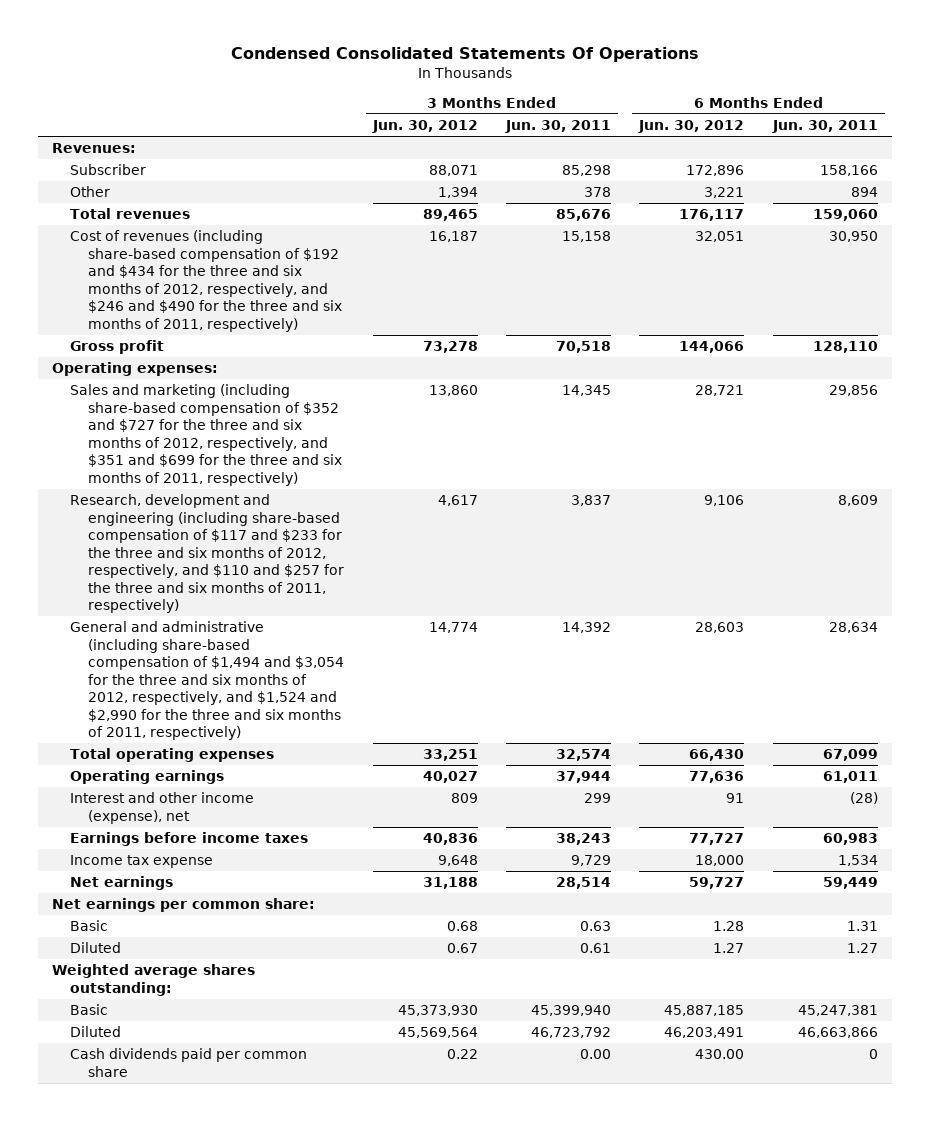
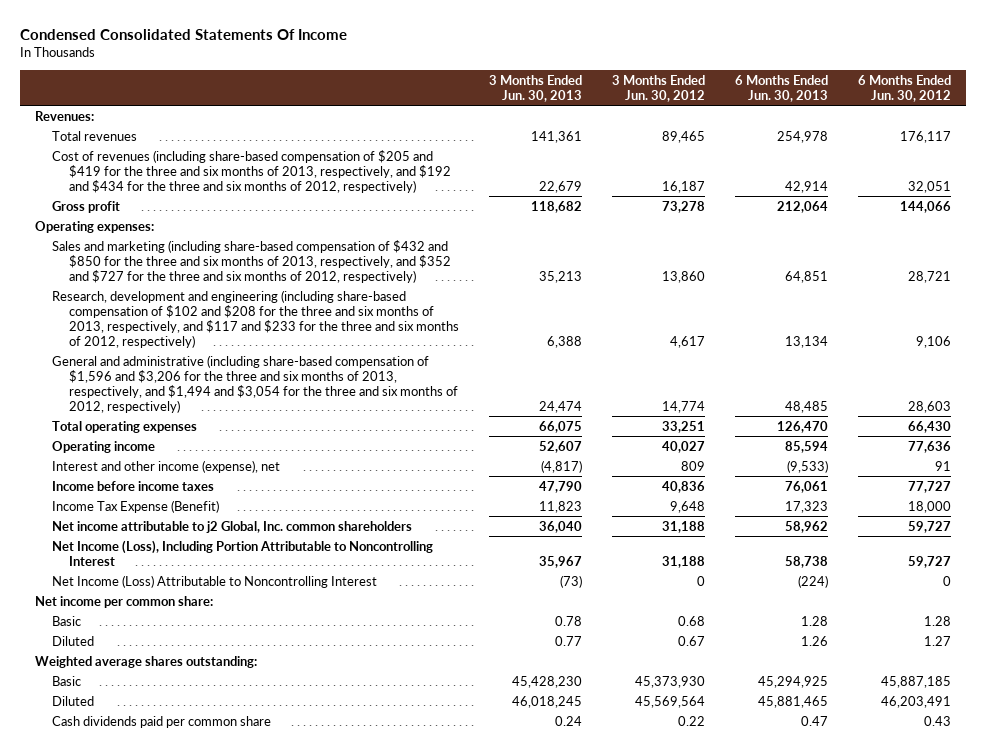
[230,47,699,63] Condensed Consolidated Statements Of Operations -> [20,29,348,41] Condensed Consolidated Statements Of Income
[505,120,612,134] Jun. 30, 2011 -> none
[771,120,878,134] Jun. 30, 2011 -> none
none -> [489,74,583,102] 3 Months Ended Jun. 30, 2013
none -> [734,74,828,102] 6 Months Ended Jun. 30, 2013
[70,164,147,176] Subscriber -> none
[70,186,111,198] Other -> none
[70,230,343,332] Cost of revenues (including share-based compensation of $192 and $434 for the three and six months of 2012, respectively, and $246 and $490 for the three and six months of 2011, respectively) -> [52,149,452,193] Cost of revenues (including share-based compensation of $205 and $419 for the three and six months of 2013, respectively, and $192 and $434 for the three and six months of 2012, respectively)
[70,384,343,486] Sales and marketing (including share-based compensation of $352 and $727 for the three and six months of 2012, respectively, and $351 and $699 for the three and six months of 2011, respectively) -> [52,239,452,283] Sales and marketing (including share-based compensation of $432 and $850 for the three and six months of 2013, respectively, and $352 and $727 for the three and six months of 2012, respectively)
[70,494,345,614] Research, development and engineering (including share-based compensation of $117 and $233 for the three and six months of 2012, respectively, and $110 and $257 for the three and six months of 2011, respectively) -> [52,289,460,348] Research, development and engineering (including share-based compensation of $102 and $208 for the three and six months of 2013, respectively, and $117 and $233 for the three and six months of 2012, respectively)
[70,621,345,741] General and administrative (including share-based compensation of $1,494 and $3,054 for the three and six months of 2012, respectively, and $1,524 and $2,990 for the three and six months of 2011, respectively) -> [52,354,459,413] General and administrative (including share-based compensation of $1,596 and $3,206 for the three and six months of 2013, respectively, and $1,494 and $3,054 for the three and six months of 2012, respectively)
[70,770,225,785] Operating earnings -> [52,440,156,453] Operating income
[70,832,309,847] Earnings before income taxes -> [52,480,215,491] Income before income taxes
[70,855,214,869] Income tax expense -> [52,499,220,513] Income Tax Expense (Benefit)
[70,876,174,891] Net earnings -> [52,520,413,533] Net income attributable to j2 Global, Inc. common shareholders
none -> [52,539,434,566] Net Income (Loss), Including Portion Attributable to Noncontrolling Interest
none -> [52,574,378,588] Net Income (Loss) Attributable to Noncontrolling Interest
[52,898,316,913] Net earnings per common share: -> [35,595,214,608] Net income per common share:
[695,1049,745,1060] 430.00 -> [923,715,951,726] 0.43

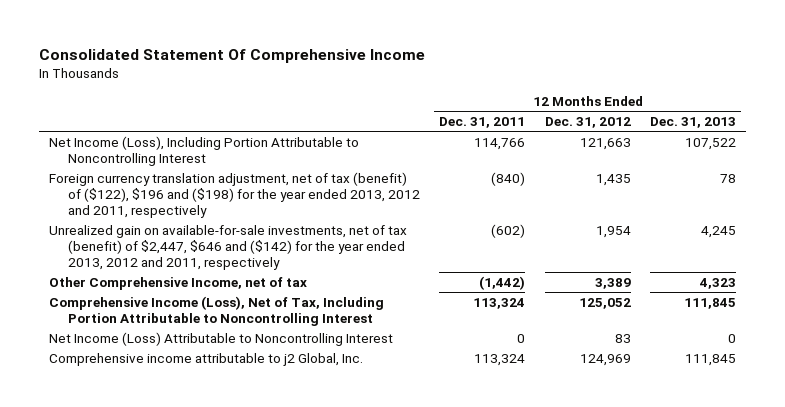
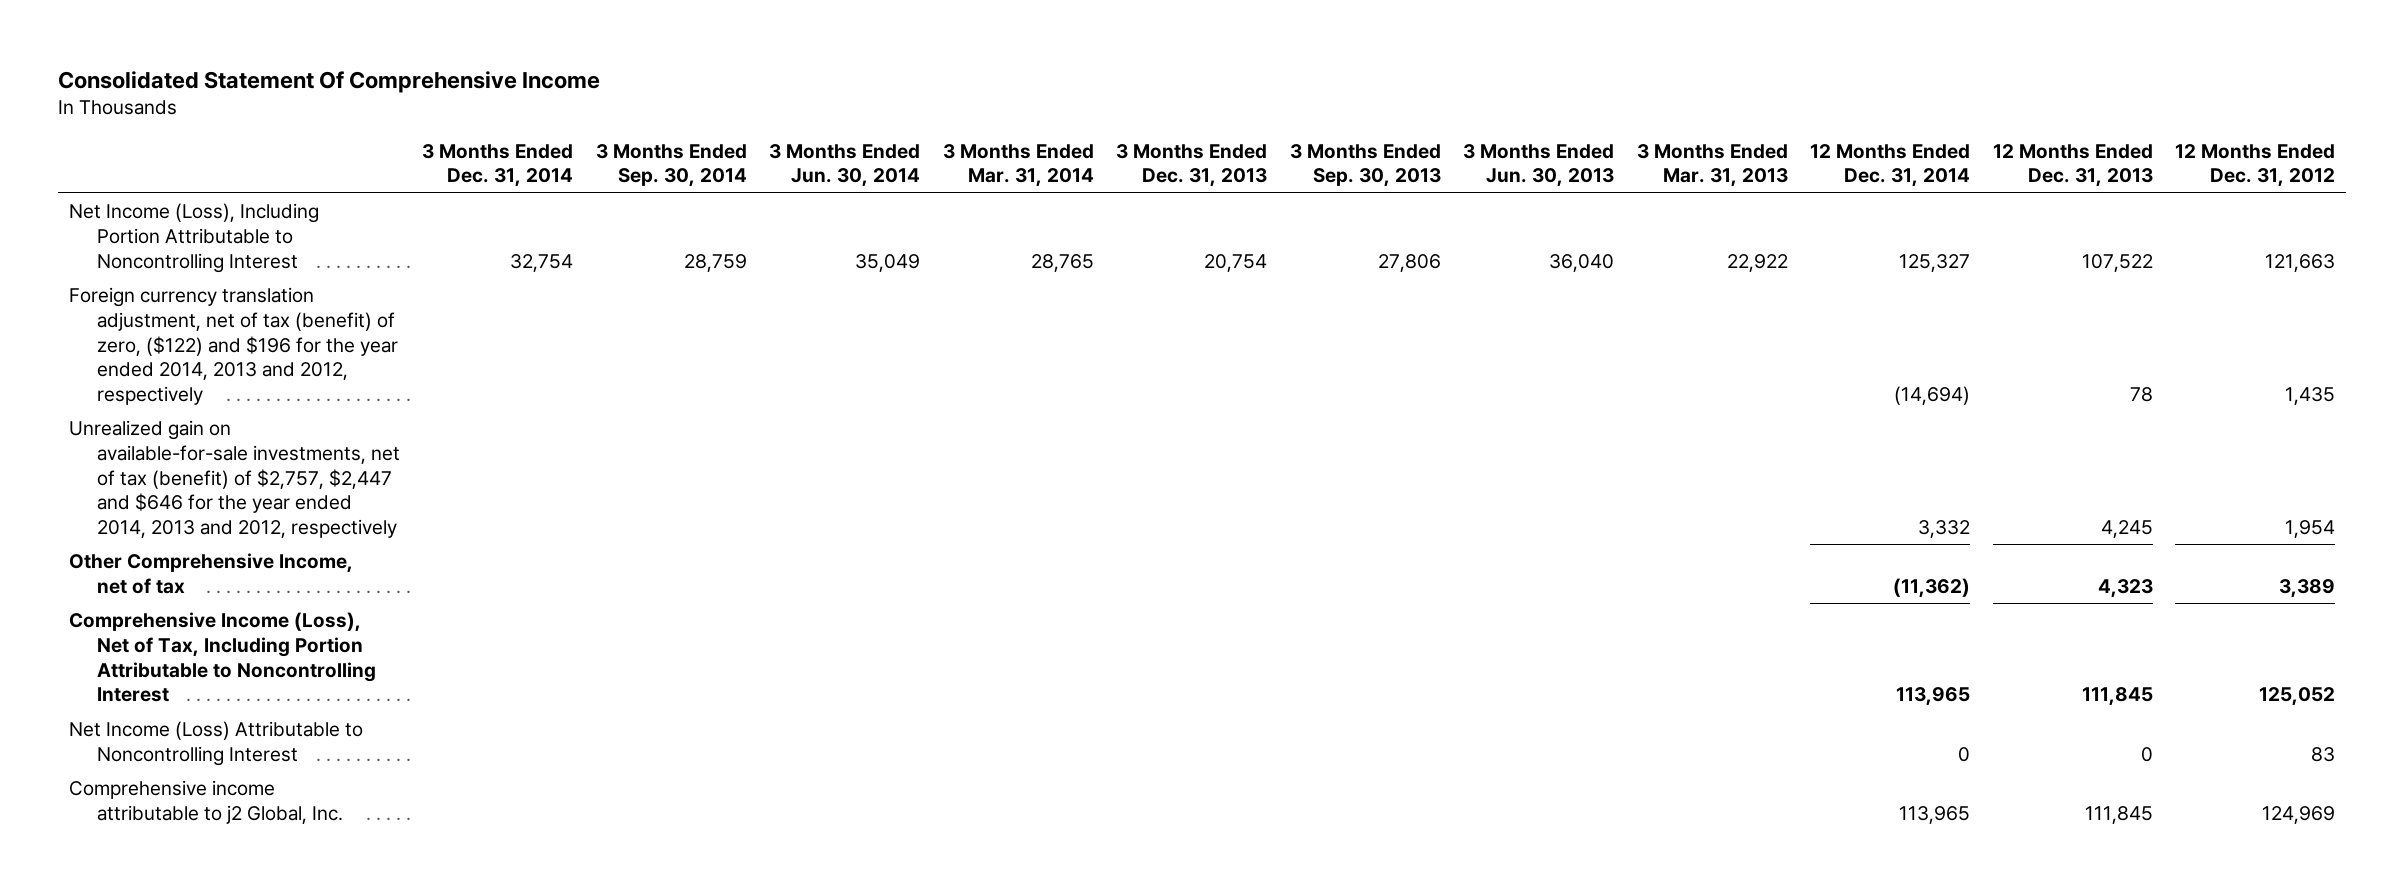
[439,117,526,129] Dec. 31, 2011 -> none
none -> [422,143,574,188] 3 Months Ended Dec. 31, 2014
none -> [595,143,747,188] 3 Months Ended Sep. 30, 2014
none -> [769,143,921,188] 3 Months Ended Jun. 30, 2014
none -> [942,143,1094,188] 3 Months Ended Mar. 31, 2014
none -> [1116,143,1268,188] 3 Months Ended Dec. 31, 2013
none -> [1289,143,1441,188] 3 Months Ended Sep. 30, 2013
none -> [1463,143,1615,188] 3 Months Ended Jun. 30, 2013
none -> [1636,143,1788,188] 3 Months Ended Mar. 31, 2013
none -> [1810,143,1971,188] 12 Months Ended Dec. 31, 2014
[48,171,420,218] Foreign currency translation adjustment, net of tax (benefit) of ($122), $196 and ($198) for the year ended 2013, 2012 and 2011, respectively -> [69,287,398,406] Foreign currency translation adjustment, net of tax (benefit) of zero, ($122) and $196 for the year ended 2014, 2013 and 2012, respectively
[48,224,407,270] Unrealized gain on available-for-sale investments, net of tax (benefit) of $2,447, $646 and ($142) for the year ended 2013, 2012 and 2011, respectively -> [69,420,400,539] Unrealized gain on available-for-sale investments, net of tax (benefit) of $2,757, $2,447 and $646 for the year ended 2014, 2013 and 2012, respectively

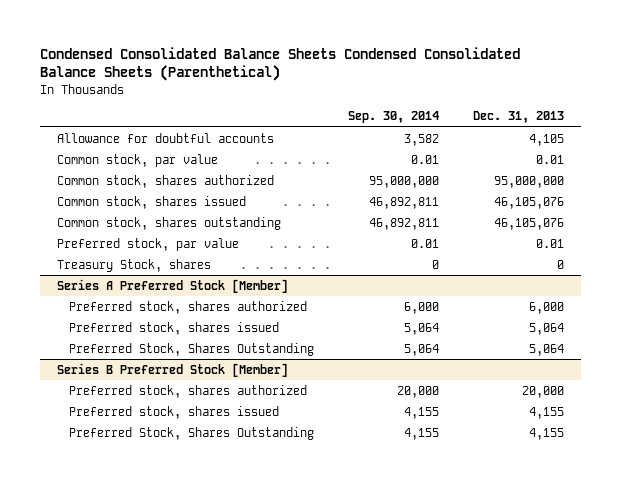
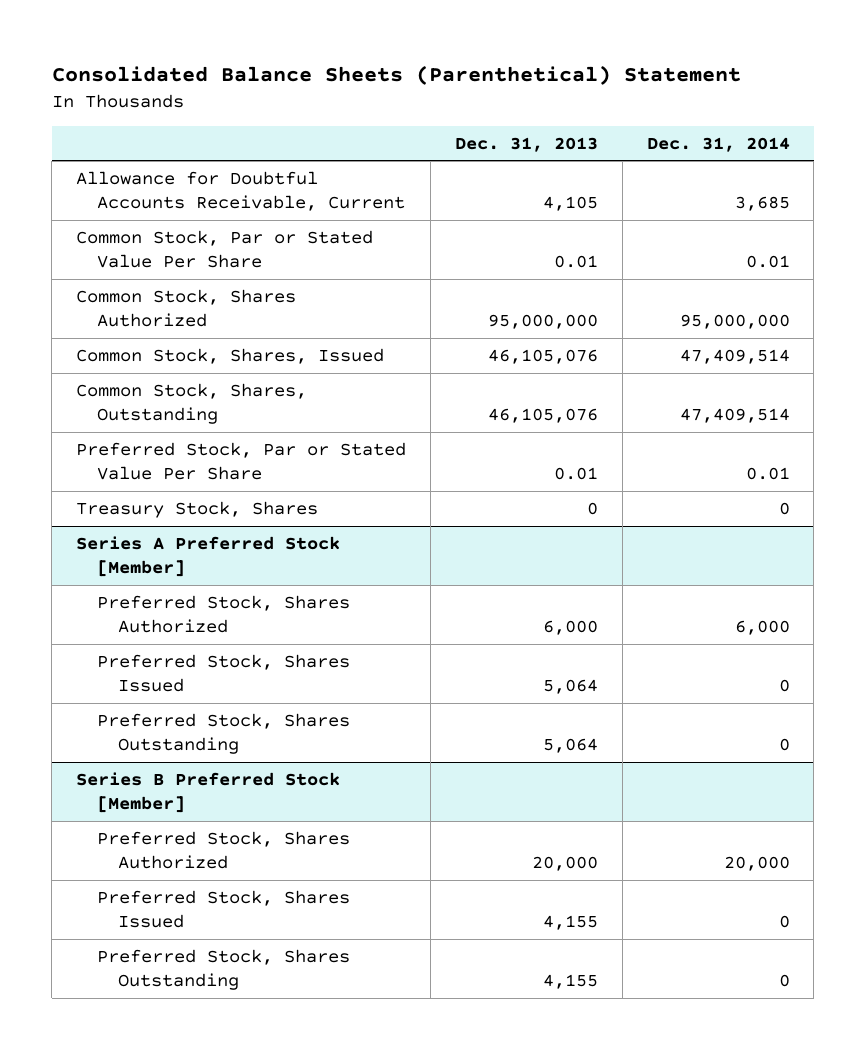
[39,46,520,82] Condensed Consolidated Balance Sheets Condensed Consolidated Balance Sheets (Parenthetical) -> [51,65,741,86] Consolidated Balance Sheets (Parenthetical) Statement
[348,111,440,124] Sep. 30, 2014 -> none
none -> [646,136,790,152] Dec. 31, 2014
[56,132,274,143] Allowance for doubtful accounts -> [76,170,406,211] Allowance for Doubtful Accounts Receivable, Current
[56,153,218,167] Common stock, par value -> [76,229,374,268] Common Stock, Par or Stated Value Per Share
[56,174,274,188] Common stock, shares authorized -> [76,288,297,327] Common Stock, Shares Authorized
[56,195,246,209] Common stock, shares issued -> [76,347,385,364] Common Stock, Shares, Issued
[56,216,281,230] Common stock, shares outstanding -> [76,382,308,424] Common Stock, Shares, Outstanding
[56,237,239,251] Preferred stock, par value -> [76,441,407,480] Preferred Stock, Par or Stated Value Per Share
[56,258,211,272] Treasury Stock, shares -> [76,500,319,518] Treasury Stock, Shares
[68,300,307,314] Preferred stock, shares authorized -> [97,594,351,633] Preferred Stock, Shares Authorized
[68,321,279,335] Preferred stock, shares issued -> [97,653,351,692] Preferred Stock, Shares Issued
[68,384,307,398] Preferred stock, shares authorized -> [97,830,351,869] Preferred Stock, Shares Authorized
[68,405,279,419] Preferred stock, shares issued -> [97,889,351,928] Preferred Stock, Shares Issued

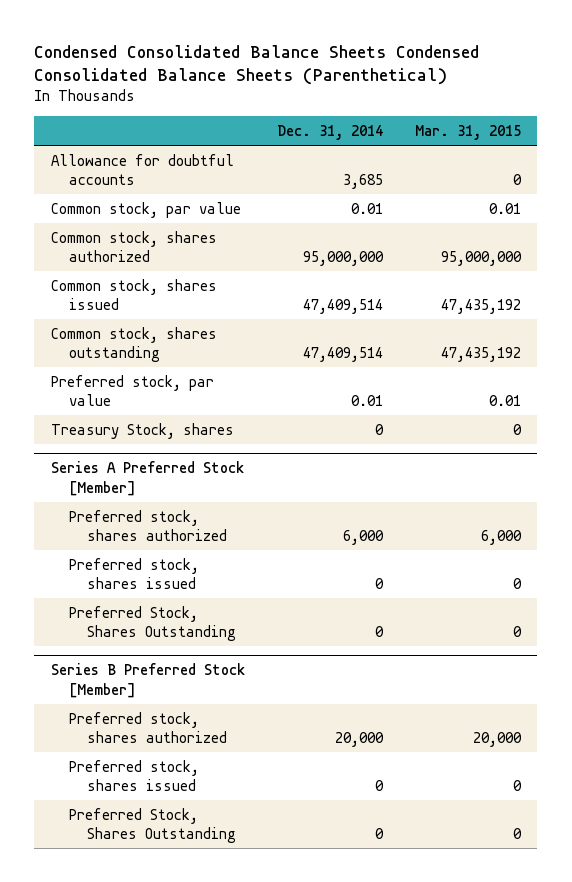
[51,65,741,86] Consolidated Balance Sheets (Parenthetical) Statement -> [34,44,480,86] Condensed Consolidated Balance Sheets Condensed Consolidated Balance Sheets (Parenthetical)
[454,136,598,152] Dec. 31, 2013 -> none
none -> [415,124,522,140] Mar. 31, 2015
[76,170,406,211] Allowance for Doubtful Accounts Receivable, Current -> [50,153,234,185] Allowance for doubtful accounts
[76,229,374,268] Common Stock, Par or Stated Value Per Share -> [50,201,241,218] Common stock, par value
[76,288,297,327] Common Stock, Shares Authorized -> [50,230,217,262] Common stock, shares authorized
[76,347,385,364] Common Stock, Shares, Issued -> [50,278,217,310] Common stock, shares issued
[76,382,308,424] Common Stock, Shares, Outstanding -> [50,326,217,362] Common stock, shares outstanding
[76,441,407,480] Preferred Stock, Par or Stated Value Per Share -> [50,374,214,406] Preferred stock, par value
[76,500,319,518] Treasury Stock, Shares -> [50,422,234,439] Treasury Stock, shares
[97,594,351,633] Preferred Stock, Shares Authorized -> [68,509,228,541] Preferred stock, shares authorized
[97,653,351,692] Preferred Stock, Shares Issued -> [68,557,199,589] Preferred stock, shares issued
[97,830,351,869] Preferred Stock, Shares Authorized -> [68,711,228,743] Preferred stock, shares authorized
[97,889,351,928] Preferred Stock, Shares Issued -> [68,759,199,791] Preferred stock, shares issued

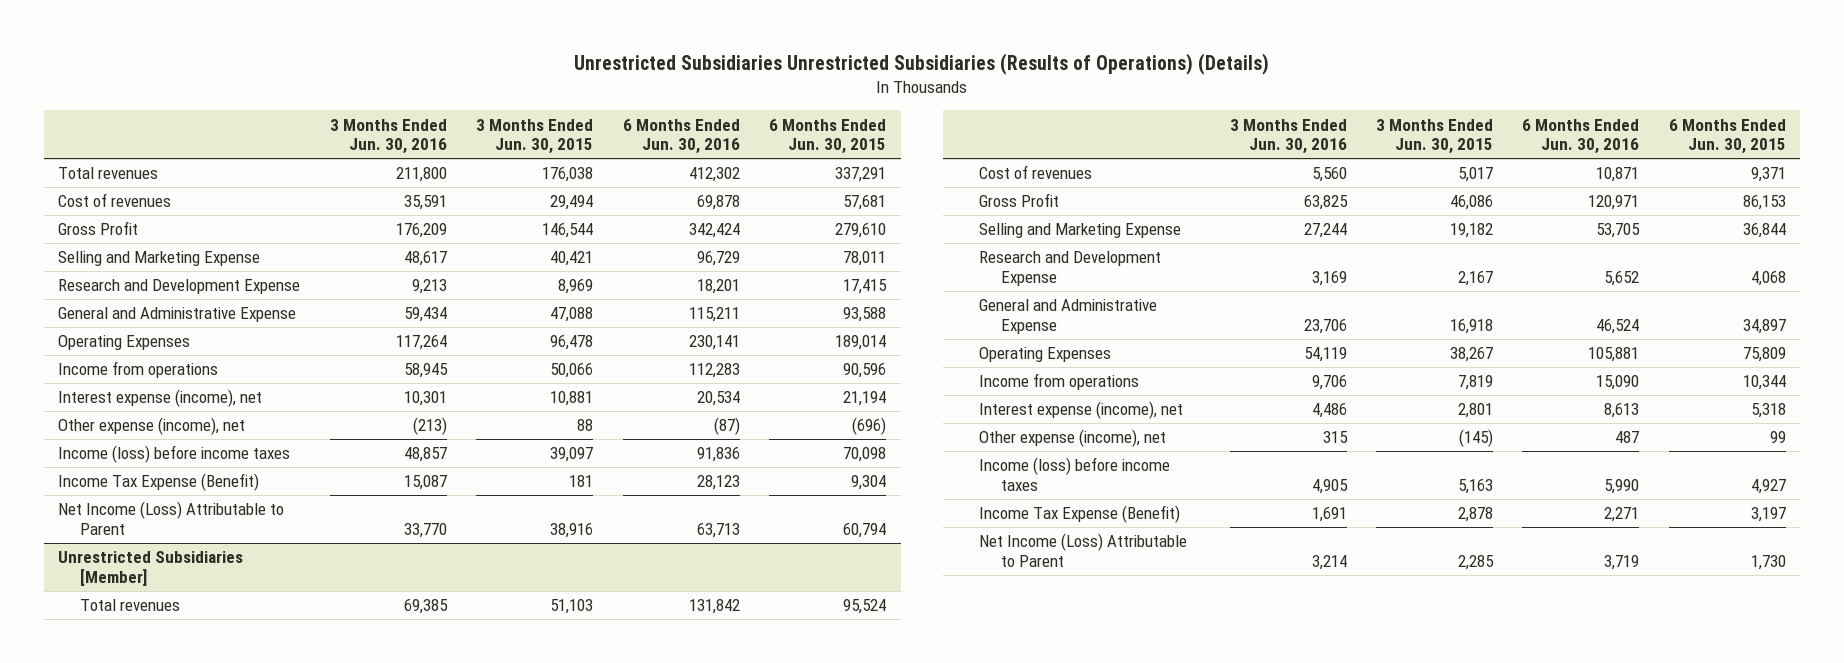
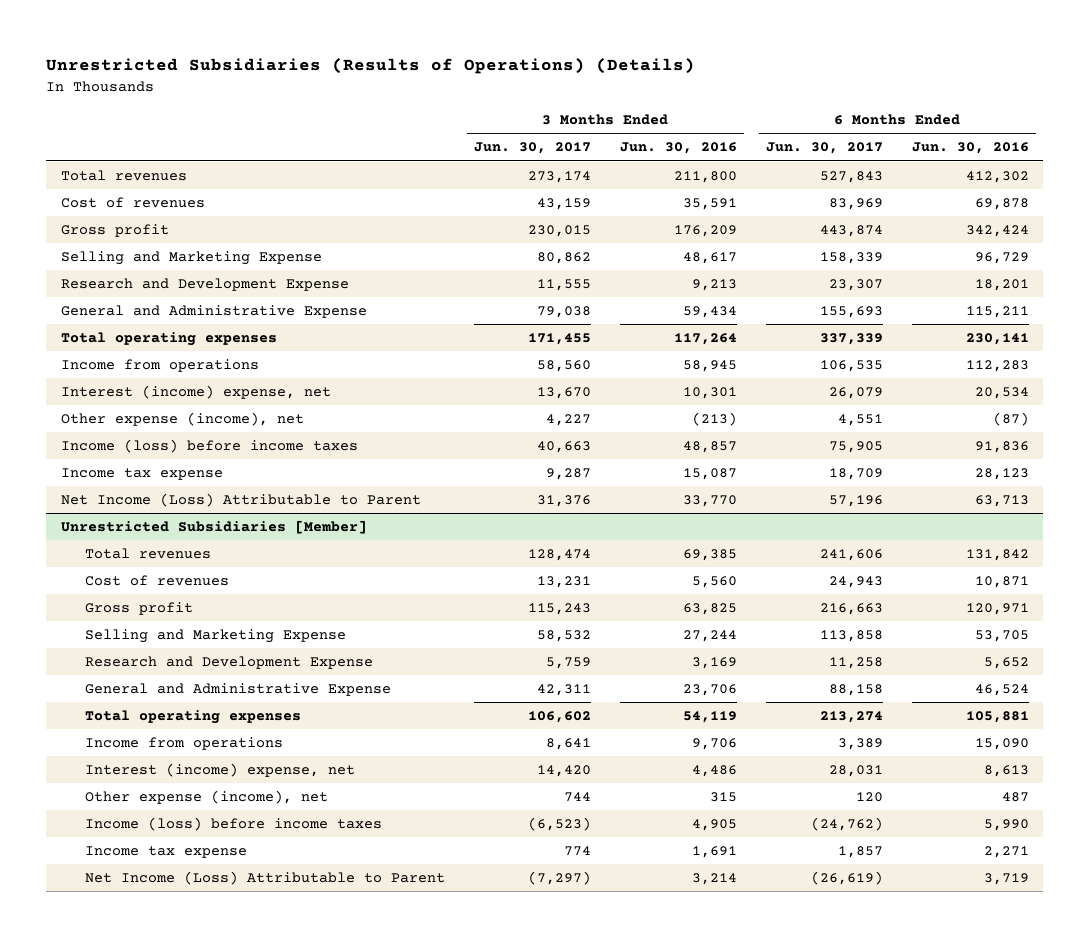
[574,53,1270,76] Unrestricted Subsidiaries Unrestricted Subsidiaries (Results of Operations) (Details) -> [46,58,696,75] Unrestricted Subsidiaries (Results of Operations) (Details)
[476,118,594,155] 3 Months Ended Jun. 30, 2015 -> none
[769,118,887,155] 6 Months Ended Jun. 30, 2015 -> none
none -> [473,142,591,155] Jun. 30, 2017
none -> [765,142,883,155] Jun. 30, 2017
[58,221,139,236] Gross Profit -> [60,224,169,238] Gross profit
[58,335,191,351] Operating Expenses -> [60,332,277,347] Total operating expenses
[58,389,263,408] Interest expense (income), net -> [60,385,331,400] Interest (income) expense, net
[58,473,260,492] Income Tax Expense (Benefit) -> [60,468,223,481] Income tax expense
[979,193,1060,208] Gross Profit -> [84,602,193,616] Gross profit
[979,347,1112,363] Operating Expenses -> [84,710,301,725] Total operating expenses
[979,401,1184,420] Interest expense (income), net -> [84,763,355,778] Interest (income) expense, net
[979,505,1181,524] Income Tax Expense (Benefit) -> [84,846,247,859] Income tax expense

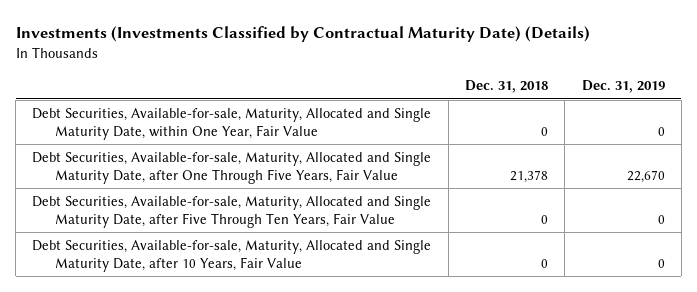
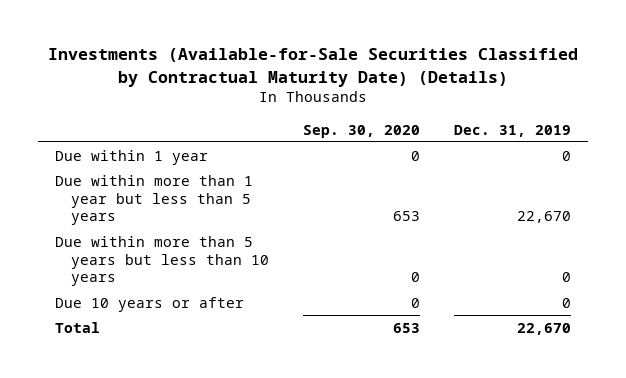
[15,26,590,43] Investments (Investments Classified by Contractual Maturity Date) (Details) -> [47,48,578,87] Investments (Available-for-Sale Securities Classified by Contractual Maturity Date) (Details)
[464,80,548,94] Dec. 31, 2018 -> none
none -> [302,124,420,138] Sep. 30, 2020
[32,108,432,140] Debt Securities, Available-for-sale, Maturity, Allocated and Single Maturity Date, within One Year, Fair Value -> [54,149,208,165] Due within 1 year
[32,152,432,184] Debt Securities, Available-for-sale, Maturity, Allocated and Single Maturity Date, after One Through Five Years, Fair Value -> [54,174,253,226] Due within more than 1 year but less than 5 years
[32,196,432,228] Debt Securities, Available-for-sale, Maturity, Allocated and Single Maturity Date, after Five Through Ten Years, Fair Value -> [54,235,269,287] Due within more than 5 years but less than 10 years
[32,240,432,272] Debt Securities, Available-for-sale, Maturity, Allocated and Single Maturity Date, after 10 Years, Fair Value -> [54,296,244,312] Due 10 years or after
none -> [54,321,100,333] Total

